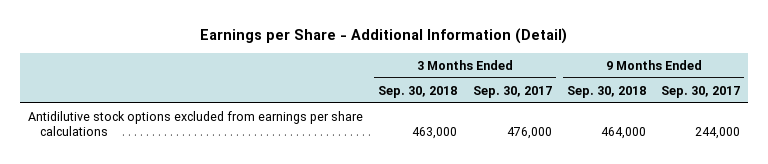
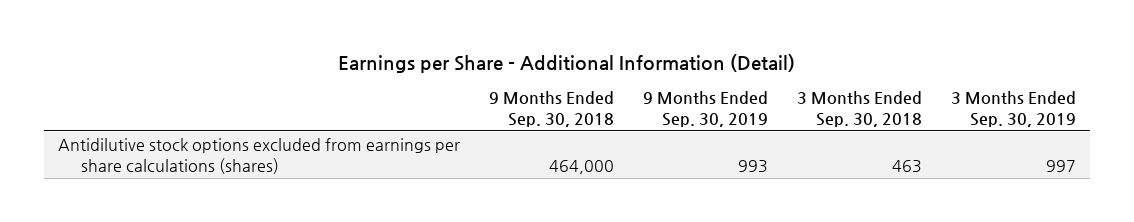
[472,85,552,98] Sep. 30, 2017 -> none
[661,85,741,98] Sep. 30, 2017 -> none
none -> [643,91,769,127] 9 Months Ended Sep. 30, 2019
none -> [950,91,1076,127] 3 Months Ended Sep. 30, 2019
[27,111,363,137] Antidilutive stock options excluded from earnings per share calculations -> [58,138,461,174] Antidilutive stock options excluded from earnings per share calculations (shares)
[412,127,458,140] 463,000 -> [891,159,922,173] 463

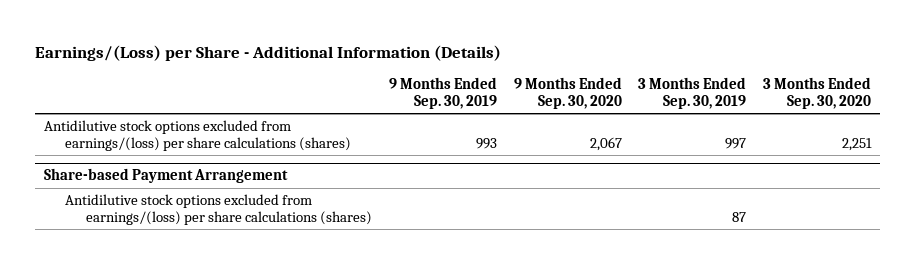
[338,53,796,73] Earnings per Share - Additional Information (Detail) -> [35,44,502,61] Earnings/(Loss) per Share - Additional Information (Details)
[489,91,615,127] 9 Months Ended Sep. 30, 2018 -> none
[796,91,922,127] 3 Months Ended Sep. 30, 2018 -> none
none -> [513,77,622,109] 9 Months Ended Sep. 30, 2020
none -> [763,77,872,109] 3 Months Ended Sep. 30, 2020
[58,138,461,174] Antidilutive stock options excluded from earnings per share calculations (shares) -> [43,119,351,151] Antidilutive stock options excluded from earnings/(loss) per share calculations (shares)
none -> [43,168,288,184] Share-based Payment Arrangement
none -> [64,193,373,225] Antidilutive stock options excluded from earnings/(loss) per share calculations (shares)

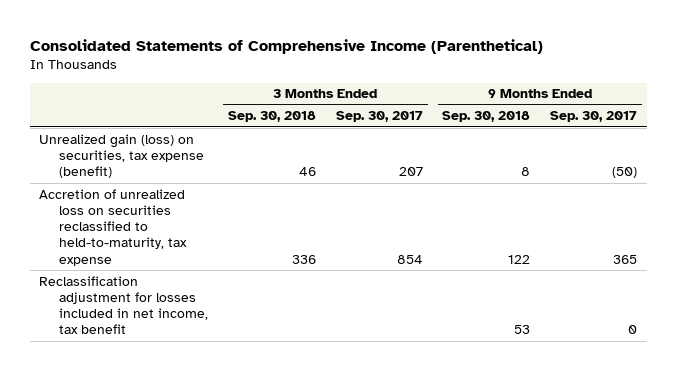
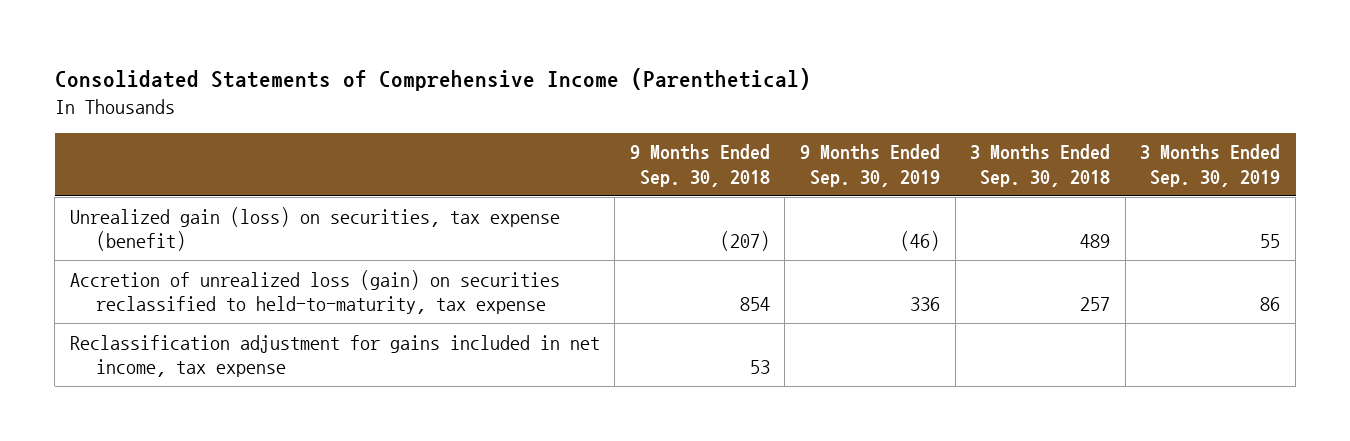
[335,111,423,123] Sep. 30, 2017 -> none
[550,111,638,123] Sep. 30, 2017 -> none
none -> [800,144,941,187] 9 Months Ended Sep. 30, 2019
none -> [1140,144,1281,187] 3 Months Ended Sep. 30, 2019
[298,167,316,177] 46 -> [1080,233,1111,248] 489
[521,167,531,177] 8 -> [719,230,770,251] (207)
[39,188,188,266] Accretion of unrealized loss on securities reclassified to held-to-maturity, tax expense -> [69,269,560,314] Accretion of unrealized loss (gain) on securities reclassified to held-to-maturity, tax expense
[291,254,316,264] 336 -> [1080,296,1111,311] 257
[508,254,531,264] 122 -> [739,296,770,311] 854
[39,275,209,335] Reclassification adjustment for losses included in net income, tax benefit -> [69,334,600,377] Reclassification adjustment for gains included in net income, tax expense

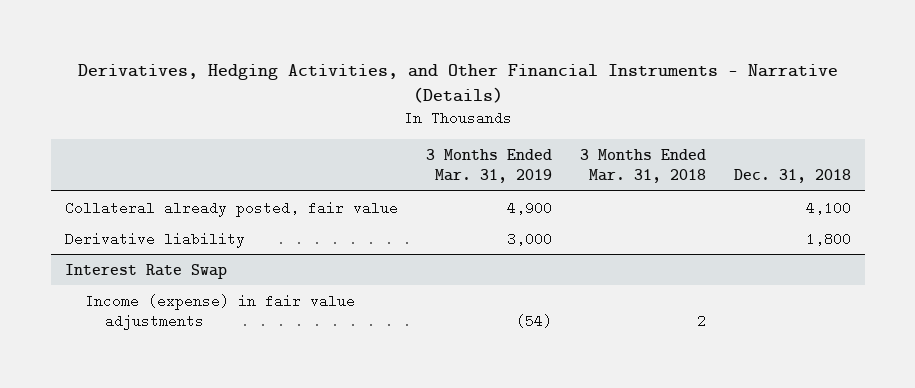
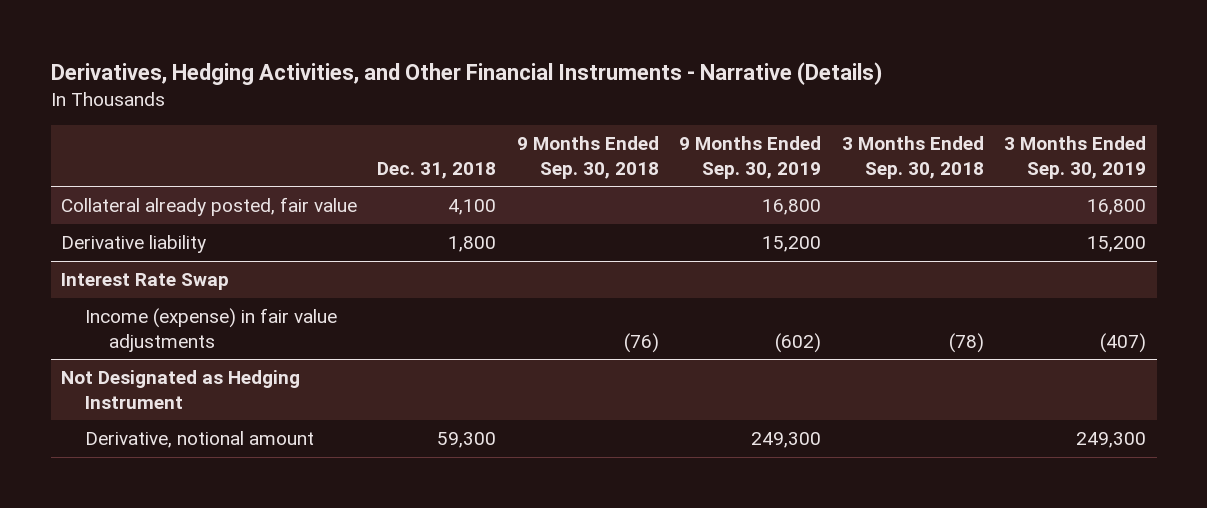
[425,148,552,184] 3 Months Ended Mar. 31, 2019 -> none
[579,148,706,184] 3 Months Ended Mar. 31, 2018 -> none
none -> [516,136,659,179] 9 Months Ended Sep. 30, 2018
none -> [679,136,822,179] 9 Months Ended Sep. 30, 2019
none -> [841,136,984,179] 3 Months Ended Sep. 30, 2018
none -> [1004,136,1147,179] 3 Months Ended Sep. 30, 2019
none -> [60,370,300,409] Not Designated as Hedging Instrument
none -> [84,431,314,449] Derivative, notional amount

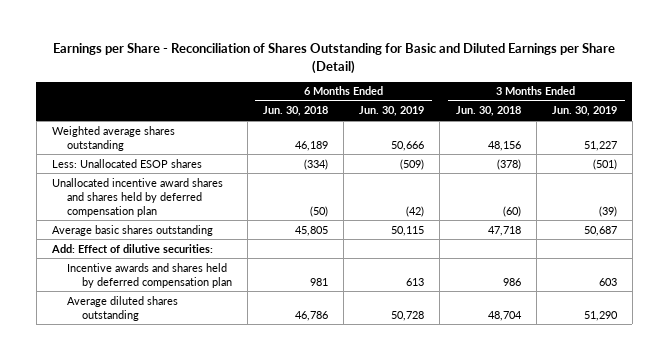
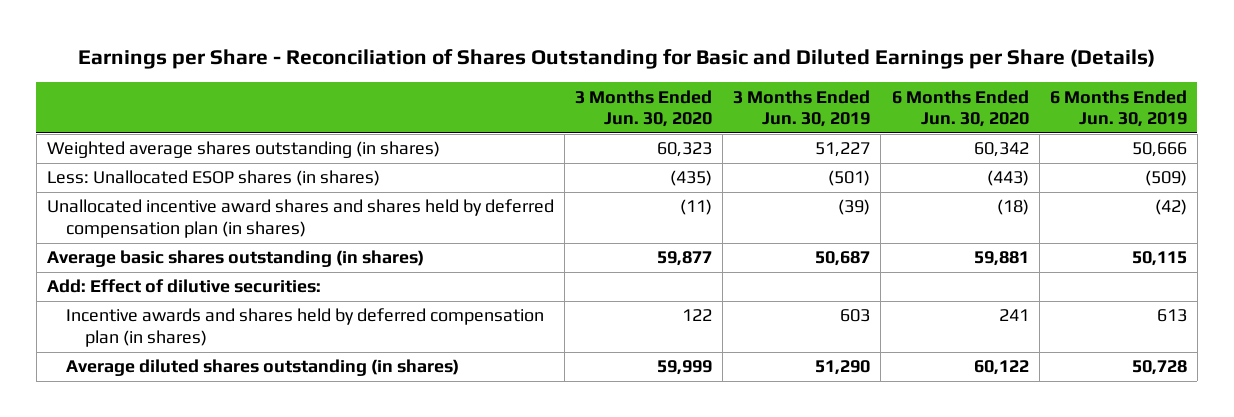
[53,43,616,74] Earnings per Share - Reconciliation of Shares Outstanding for Basic and Diluted Earnings per Share (Detail) -> [77,49,1155,70] Earnings per Share - Reconciliation of Shares Outstanding for Basic and Diluted Earnings per Share (Details)
[262,106,328,117] Jun. 30, 2018 -> none
[455,106,521,117] Jun. 30, 2018 -> none
none -> [574,89,712,128] 3 Months Ended Jun. 30, 2020
none -> [891,89,1029,128] 6 Months Ended Jun. 30, 2020
[51,125,175,151] Weighted average shares outstanding -> [46,141,440,159] Weighted average shares outstanding (in shares)
[51,158,202,168] Less: Unallocated ESOP shares -> [46,170,380,187] Less: Unallocated ESOP shares (in shares)
[51,177,223,217] Unallocated incentive award shares and shares held by deferred compensation plan -> [46,199,554,239] Unallocated incentive award shares and shares held by deferred compensation plan (in shares)
[51,224,213,236] Average basic shares outstanding -> [46,250,424,268] Average basic shares outstanding (in shares)
[66,262,232,288] Incentive awards and shares held by deferred compensation plan -> [65,308,544,348] Incentive awards and shares held by deferred compensation plan (in shares)
[66,295,178,321] Average diluted shares outstanding -> [65,359,459,377] Average diluted shares outstanding (in shares)

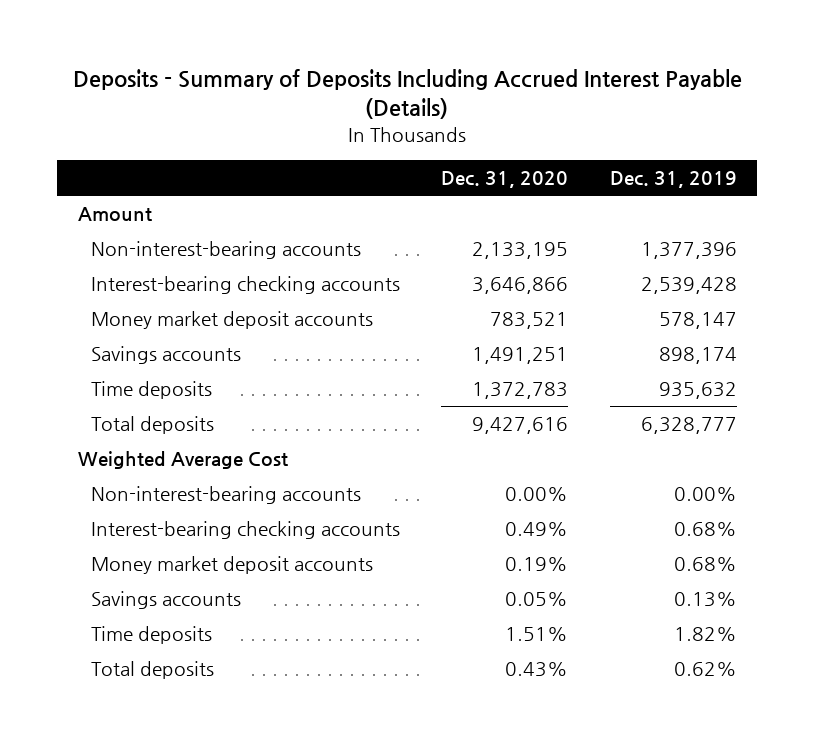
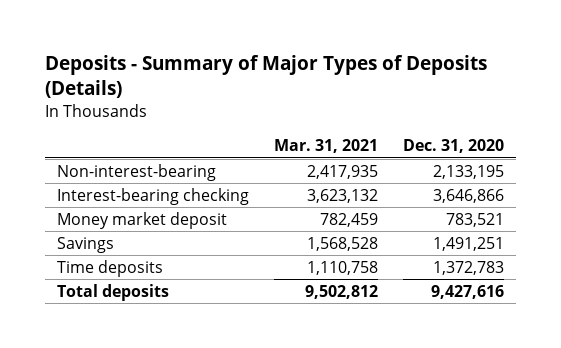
[73,69,743,120] Deposits - Summary of Deposits Including Accrued Interest Payable (Details) -> [44,55,487,99] Deposits - Summary of Major Types of Deposits (Details)
[609,170,737,188] Dec. 31, 2019 -> none
none -> [273,139,378,154] Mar. 31, 2021
[77,207,152,222] Amount -> none
[90,241,361,260] Non-interest-bearing accounts -> [57,163,217,181] Non-interest-bearing
[90,276,400,295] Interest-bearing checking accounts -> [57,187,250,205] Interest-bearing checking
[90,311,373,330] Money market deposit accounts -> [57,211,228,229] Money market deposit
[90,346,241,365] Savings accounts -> [57,236,115,253] Savings
[77,451,288,470] Weighted Average Cost -> none
[90,486,361,505] Non-interest-bearing accounts -> none
[90,521,400,540] Interest-bearing checking accounts -> none
[90,556,373,575] Money market deposit accounts -> none
[90,591,241,610] Savings accounts -> none
[90,626,212,645] Time deposits -> none
[90,661,214,680] Total deposits -> none

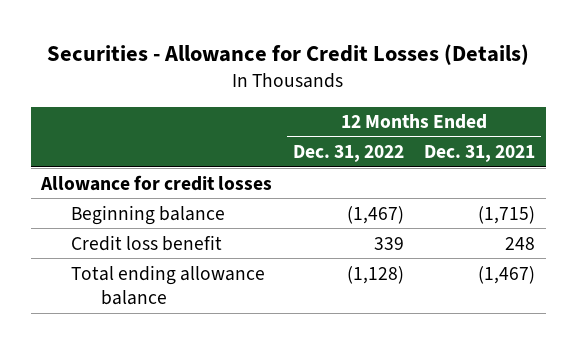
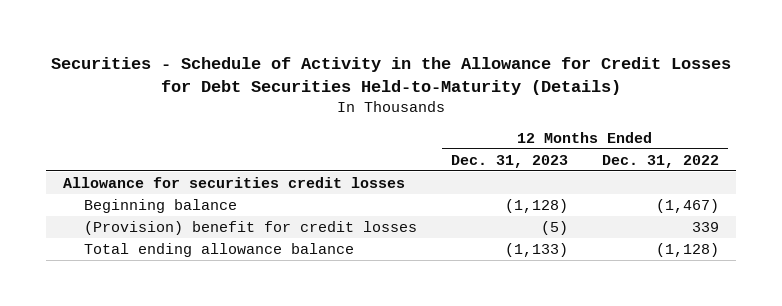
[47,43,530,65] Securities - Allowance for Credit Losses (Details) -> [51,56,732,95] Securities - Schedule of Activity in the Allowance for Credit Losses for Debt Securities Held-to-Maturity (Details)
[424,145,536,163] Dec. 31, 2021 -> none
none -> [450,154,568,168] Dec. 31, 2023
[39,174,272,191] Allowance for credit losses -> [62,176,405,188] Allowance for securities credit losses
[71,234,223,251] Credit loss benefit -> [83,220,417,235] (Provision) benefit for credit losses

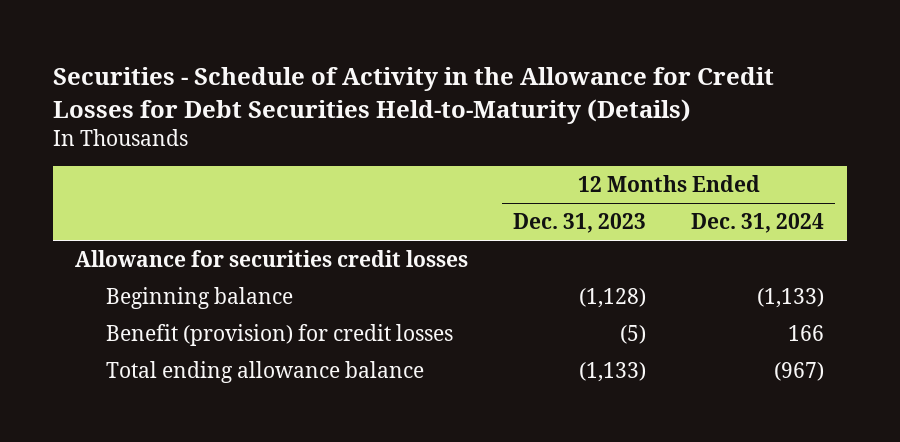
[602,154,720,168] Dec. 31, 2022 -> none
none -> [691,213,825,234] Dec. 31, 2024
[83,220,417,235] (Provision) benefit for credit losses -> [105,323,453,346] Benefit (provision) for credit losses

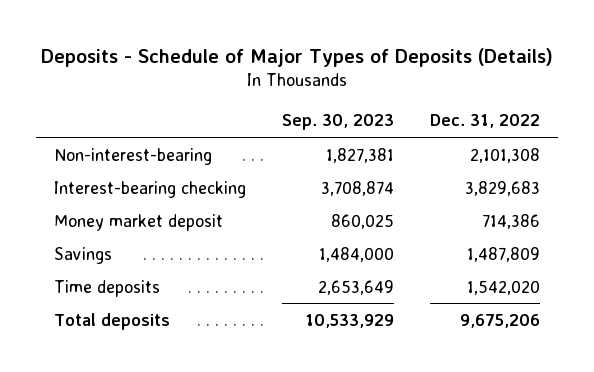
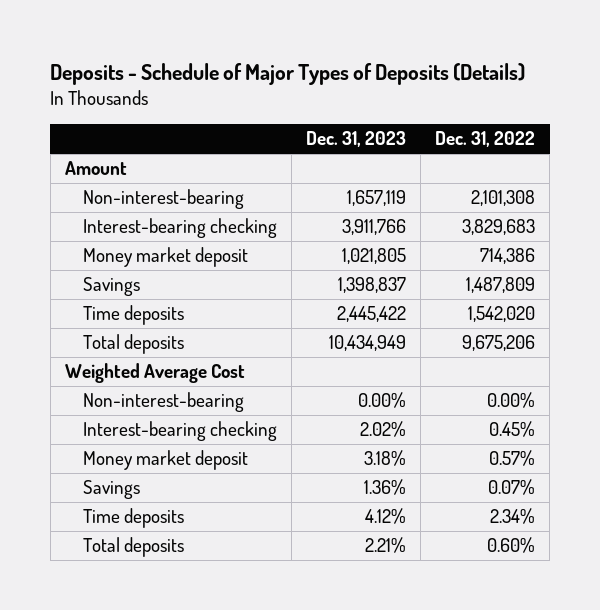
[281,114,394,131] Sep. 30, 2023 -> none
none -> [306,131,407,148] Dec. 31, 2023
none -> [64,161,127,176] Amount
none -> [64,363,245,384] Weighted Average Cost
none -> [83,392,245,413] Non-interest-bearing
none -> [83,421,278,442] Interest-bearing checking
none -> [83,450,249,471] Money market deposit
none -> [83,480,141,500] Savings
none -> [83,508,185,529] Time deposits
none -> [83,537,185,558] Total deposits

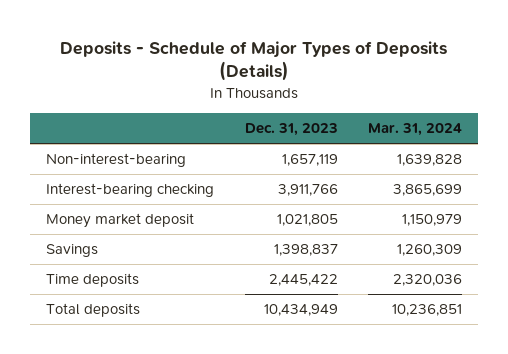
[435,131,536,148] Dec. 31, 2022 -> none
none -> [368,123,463,137] Mar. 31, 2024
[64,161,127,176] Amount -> none
[64,363,245,384] Weighted Average Cost -> none
[83,392,245,413] Non-interest-bearing -> none
[83,421,278,442] Interest-bearing checking -> none
[83,450,249,471] Money market deposit -> none
[83,480,141,500] Savings -> none
[83,508,185,529] Time deposits -> none
[83,537,185,558] Total deposits -> none

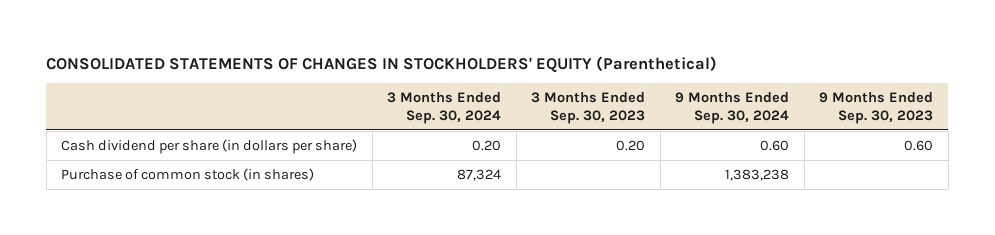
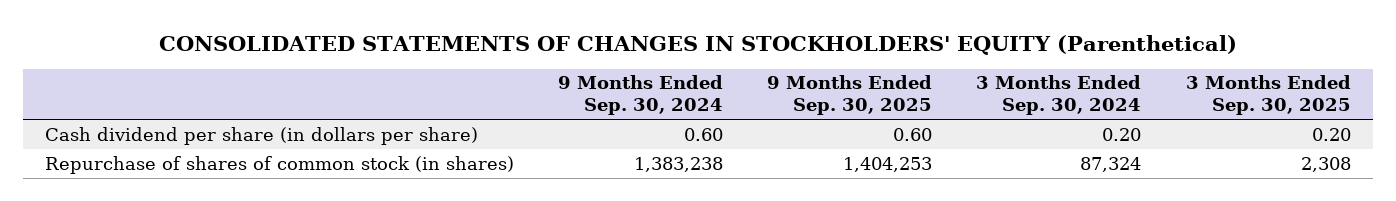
[531,92,646,124] 3 Months Ended Sep. 30, 2023 -> none
[819,92,934,124] 9 Months Ended Sep. 30, 2023 -> none
none -> [767,75,933,116] 9 Months Ended Sep. 30, 2025
none -> [1185,75,1351,116] 3 Months Ended Sep. 30, 2025
[61,167,315,181] Purchase of common stock (in shares) -> [44,155,514,174] Repurchase of shares of common stock (in shares)

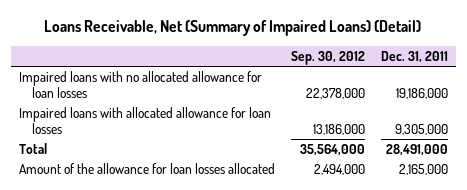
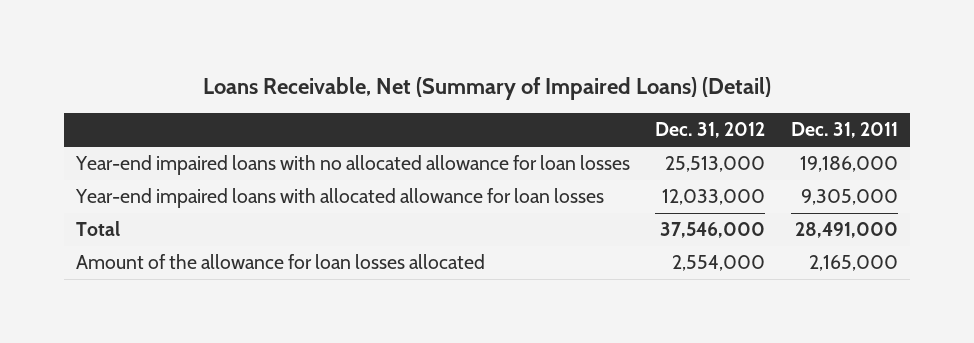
[290,50,365,65] Sep. 30, 2012 -> none
none -> [655,122,766,139] Dec. 31, 2012
[19,71,263,99] Impaired loans with no allocated allowance for loan losses -> [75,155,631,176] Year-end impaired loans with no allocated allowance for loan losses
[19,107,272,135] Impaired loans with allocated allowance for loan losses -> [75,188,605,209] Year-end impaired loans with allocated allowance for loan losses

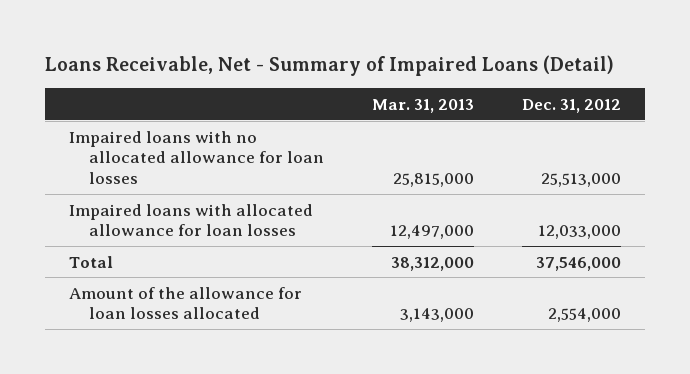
[202,76,771,100] Loans Receivable, Net (Summary of Impaired Loans) (Detail) -> [44,55,614,77] Loans Receivable, Net - Summary of Impaired Loans (Detail)
[790,122,898,139] Dec. 31, 2011 -> none
none -> [371,99,474,114] Mar. 31, 2013
[75,155,631,176] Year-end impaired loans with no allocated allowance for loan losses -> [68,130,324,184] Impaired loans with no allocated allowance for loan losses
[75,188,605,209] Year-end impaired loans with allocated allowance for loan losses -> [68,203,313,237] Impaired loans with allocated allowance for loan losses

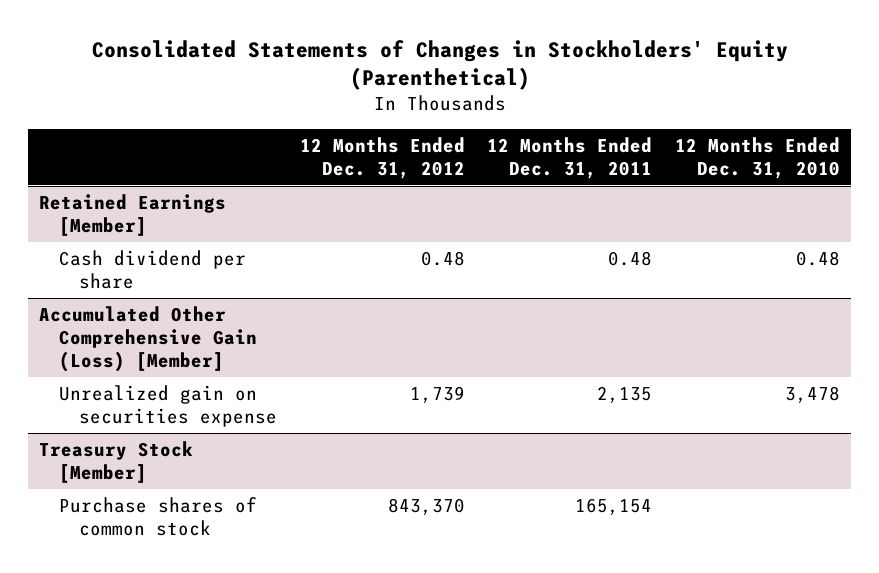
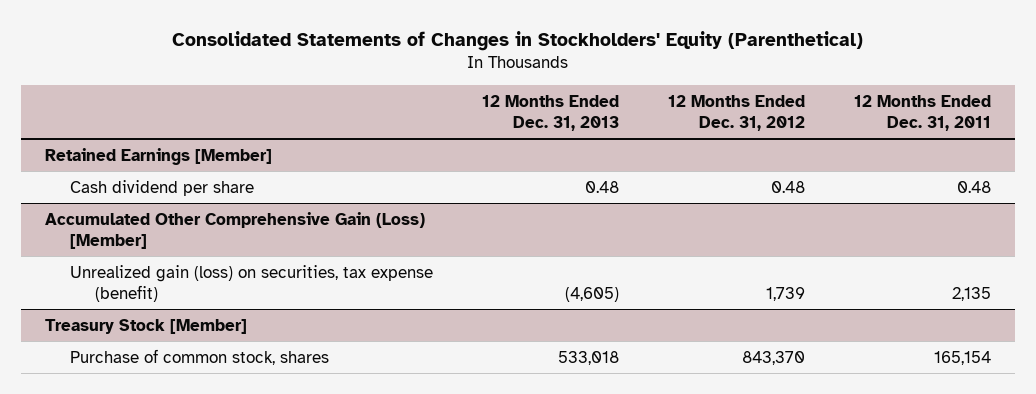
[675,136,841,179] 12 Months Ended Dec. 31, 2010 -> none
none -> [481,94,619,131] 12 Months Ended Dec. 31, 2013
[59,384,278,427] Unrealized gain on securities expense -> [69,264,433,302] Unrealized gain (loss) on securities, tax expense (benefit)
[59,496,258,536] Purchase shares of common stock -> [69,348,329,365] Purchase of common stock, shares

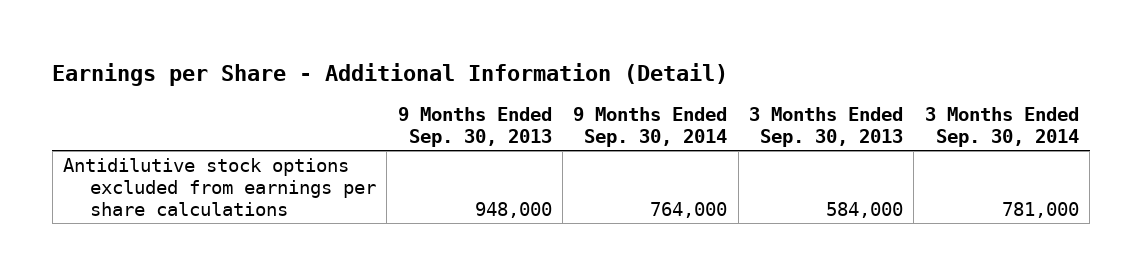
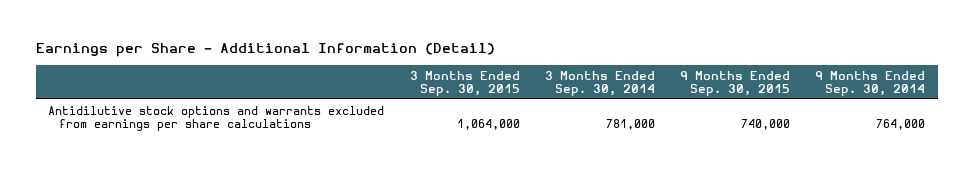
[397,106,552,148] 9 Months Ended Sep. 30, 2013 -> none
[749,106,904,148] 3 Months Ended Sep. 30, 2013 -> none
none -> [409,70,520,96] 3 Months Ended Sep. 30, 2015
none -> [680,70,791,96] 9 Months Ended Sep. 30, 2015
[62,157,376,217] Antidilutive stock options excluded from earnings per share calculations -> [48,105,385,131] Antidilutive stock options and warrants excluded from earnings per share calculations

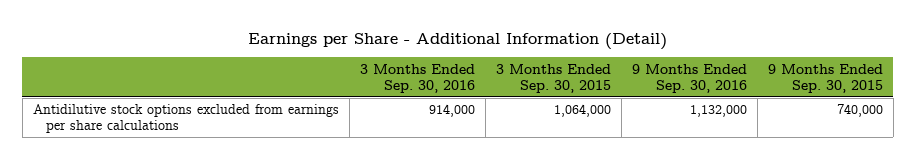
[544,70,655,96] 3 Months Ended Sep. 30, 2014 -> none
[815,70,926,96] 9 Months Ended Sep. 30, 2014 -> none
none -> [359,63,475,93] 3 Months Ended Sep. 30, 2016
none -> [631,63,747,93] 9 Months Ended Sep. 30, 2016
[48,105,385,131] Antidilutive stock options and warrants excluded from earnings per share calculations -> [32,104,339,134] Antidilutive stock options excluded from earnings per share calculations

